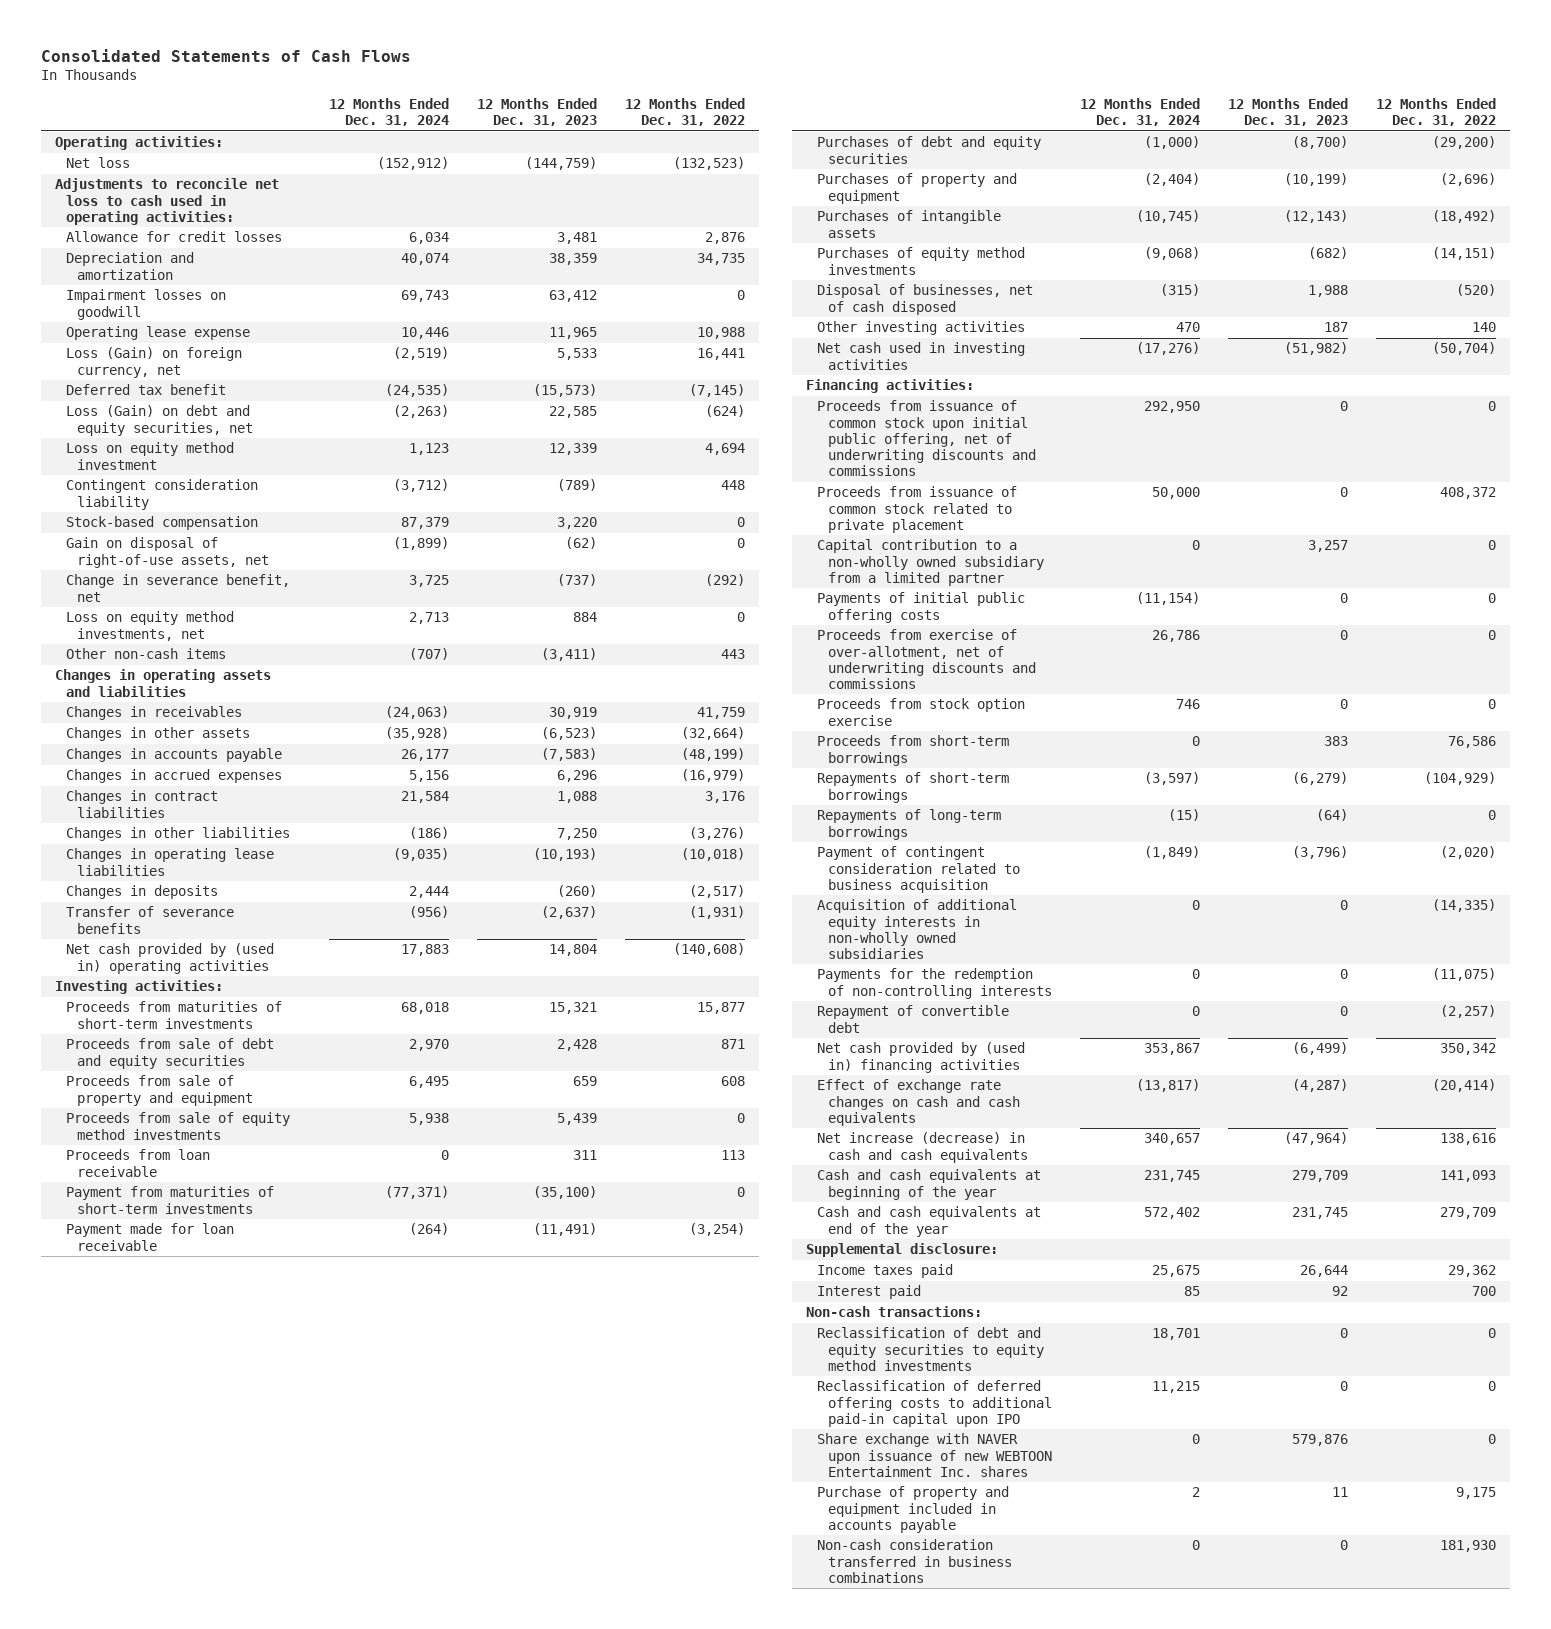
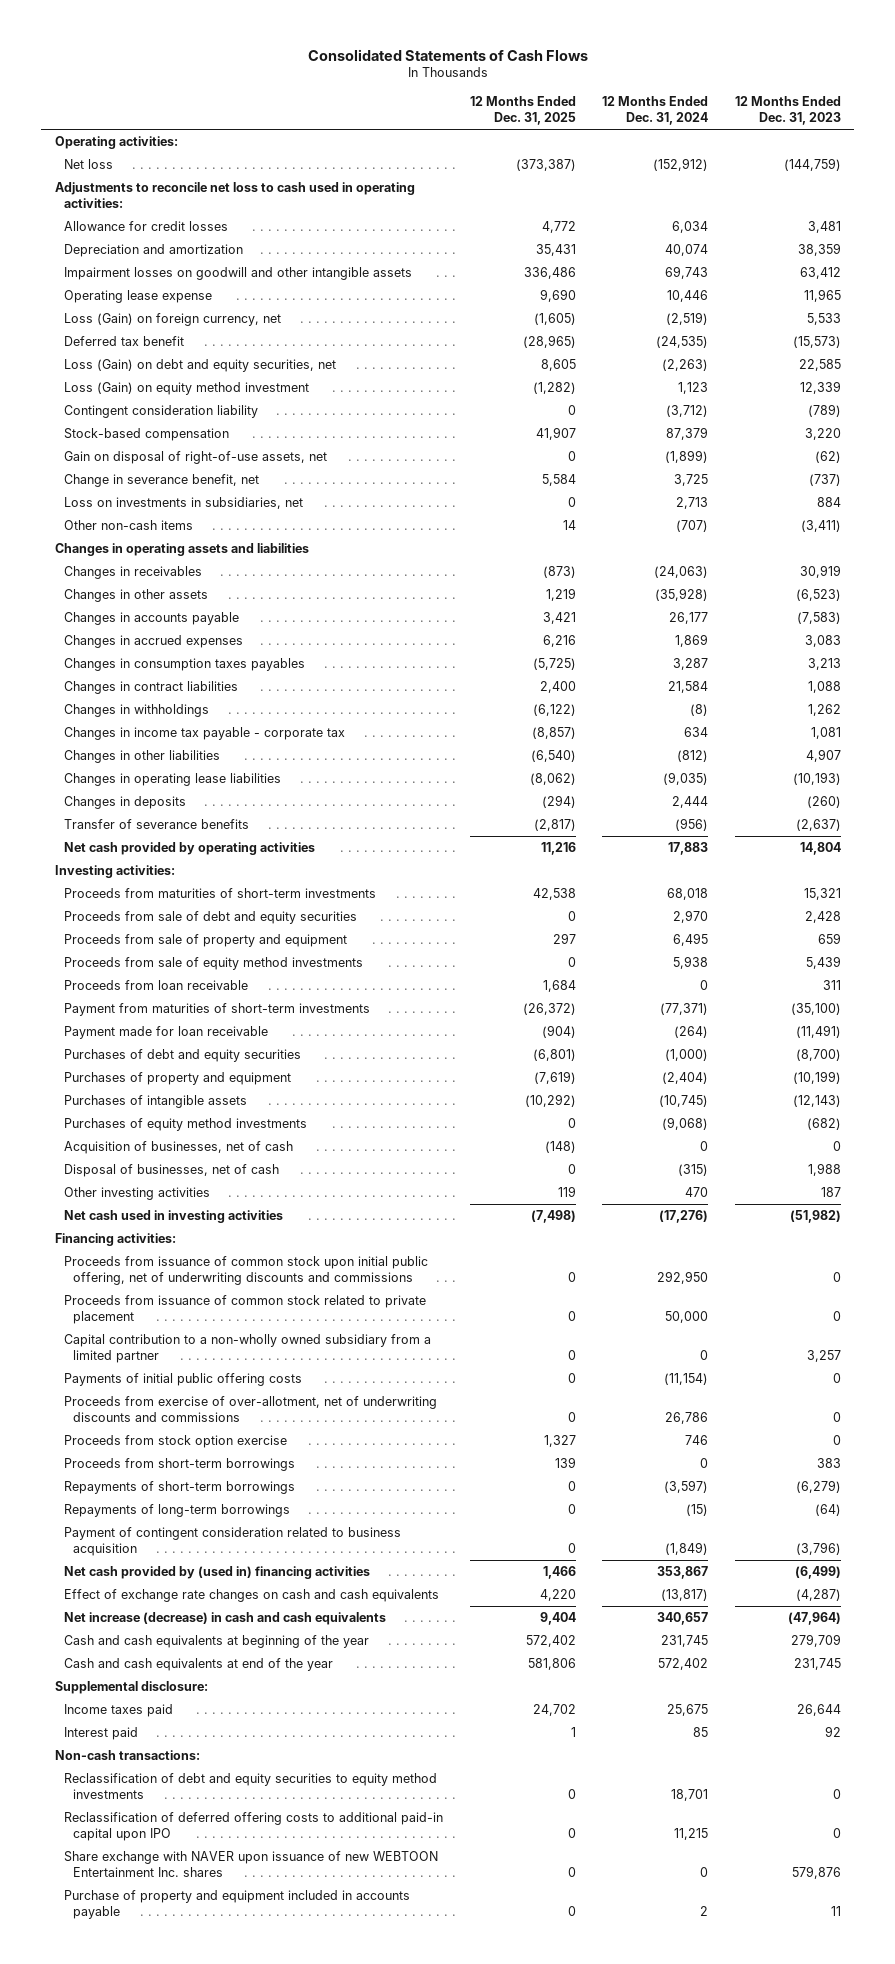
[624,97,745,127] 12 Months Ended Dec. 31, 2022 -> none
none -> [469,96,576,126] 12 Months Ended Dec. 31, 2025
[65,289,226,320] Impairment losses on goodwill -> [63,267,412,281] Impairment losses on goodwill and other intangible assets
[65,442,234,470] Loss on equity method investment -> [63,382,309,396] Loss (Gain) on equity method investment
[65,611,234,641] Loss on equity method investments, net -> [63,497,303,510] Loss on investments in subsidiaries, net
[408,770,449,783] 5,156 -> [675,634,709,648] 1,869
[556,770,597,783] 6,296 -> [804,635,841,648] 3,083
none -> [63,658,305,672] Changes in consumption taxes payables
none -> [63,704,209,718] Changes in withholdings
none -> [63,727,345,741] Changes in income tax payable - corporate tax
[408,827,449,840] (186) -> [677,750,709,763] (812)
[556,828,597,841] 7,250 -> [805,749,841,763] 4,907
[65,943,274,974] Net cash provided by (used in) operating activities -> [63,842,315,856] Net cash provided by operating activities
none -> [63,1141,293,1155] Acquisition of businesses, net of cash
[817,284,1034,315] Disposal of businesses, net of cash disposed -> [63,1164,279,1178] Disposal of businesses, net of cash
[817,899,1018,959] Acquisition of additional equity interests in non-wholly owned subsidiaries -> none
[817,968,1053,999] Payments for the redemption of non-controlling interests -> none
[817,1005,1010,1033] Repayment of convertible debt -> none
[817,1539,1013,1583] Non-cash consideration transferred in business combinations -> none

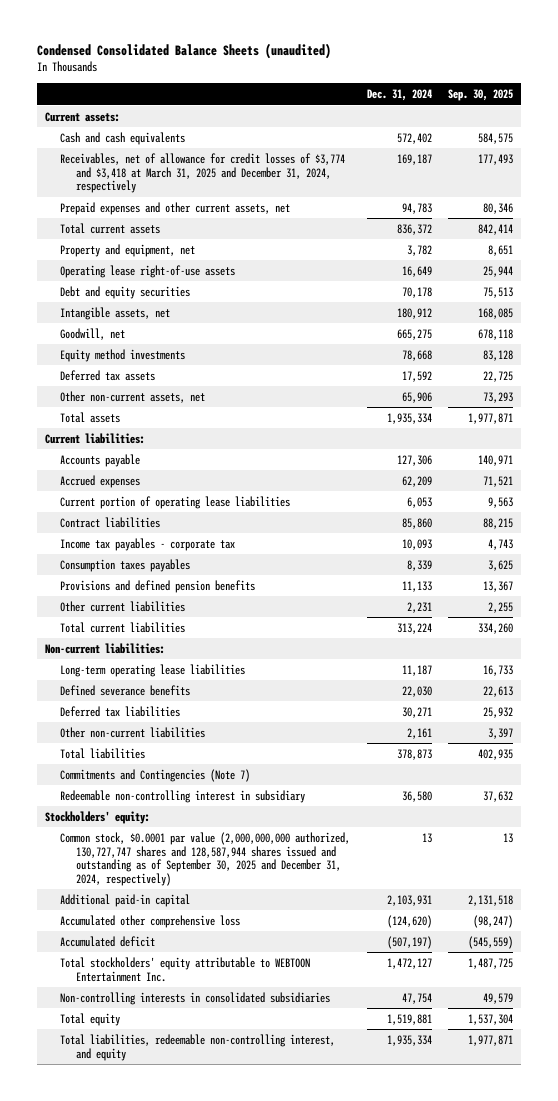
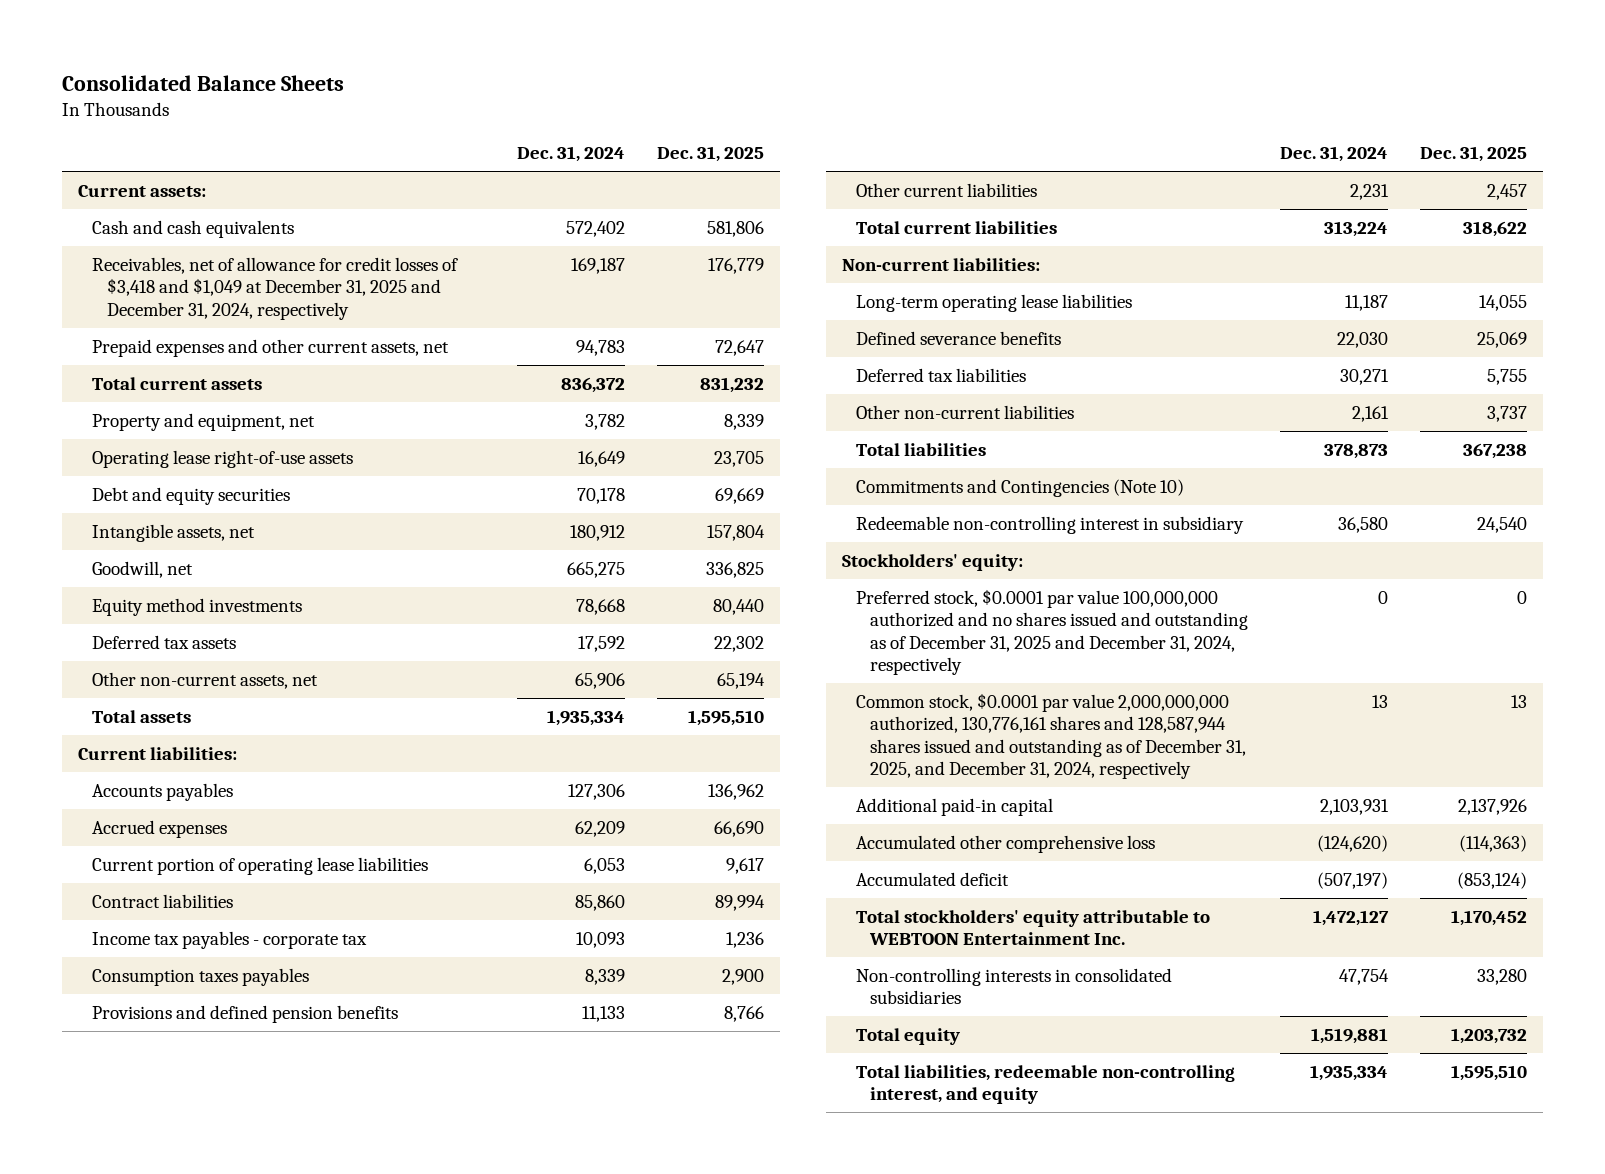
[36,43,331,60] Condensed Consolidated Balance Sheets (unaudited) -> [62,74,345,91] Consolidated Balance Sheets
[447,89,513,102] Sep. 30, 2025 -> none
none -> [656,146,764,163] Dec. 31, 2025
[60,152,346,194] Receivables, net of allowance for credit losses of $3,774 and $3,418 at March 31, 2025 and December 31, 2024, respectively -> [92,256,459,320] Receivables, net of allowance for credit losses of $3,418 and $1,049 at December 31, 2025 and December 31, 2024, respectively
[60,453,141,467] Accounts payable -> [92,782,234,801] Accounts payables
[60,768,251,782] Commitments and Contingencies (Note 7) -> [855,478,1184,497] Commitments and Contingencies (Note 10)
none -> [855,588,1249,675] Preferred stock, $0.0001 par value 100,000,000 authorized and no shares issued and outstanding as of December 31, 2025 and December 31, 2024, respectively
[60,831,351,886] Common stock, $0.0001 par value (2,000,000,000 authorized, 130,727,747 shares and 128,587,944 shares issued and outstanding as of September 30, 2025 and December 31, 2024, respectively) -> [855,692,1247,779] Common stock, $0.0001 par value 2,000,000,000 authorized, 130,776,161 shares and 128,587,944 shares issued and outstanding as of December 31, 2025, and December 31, 2024, respectively

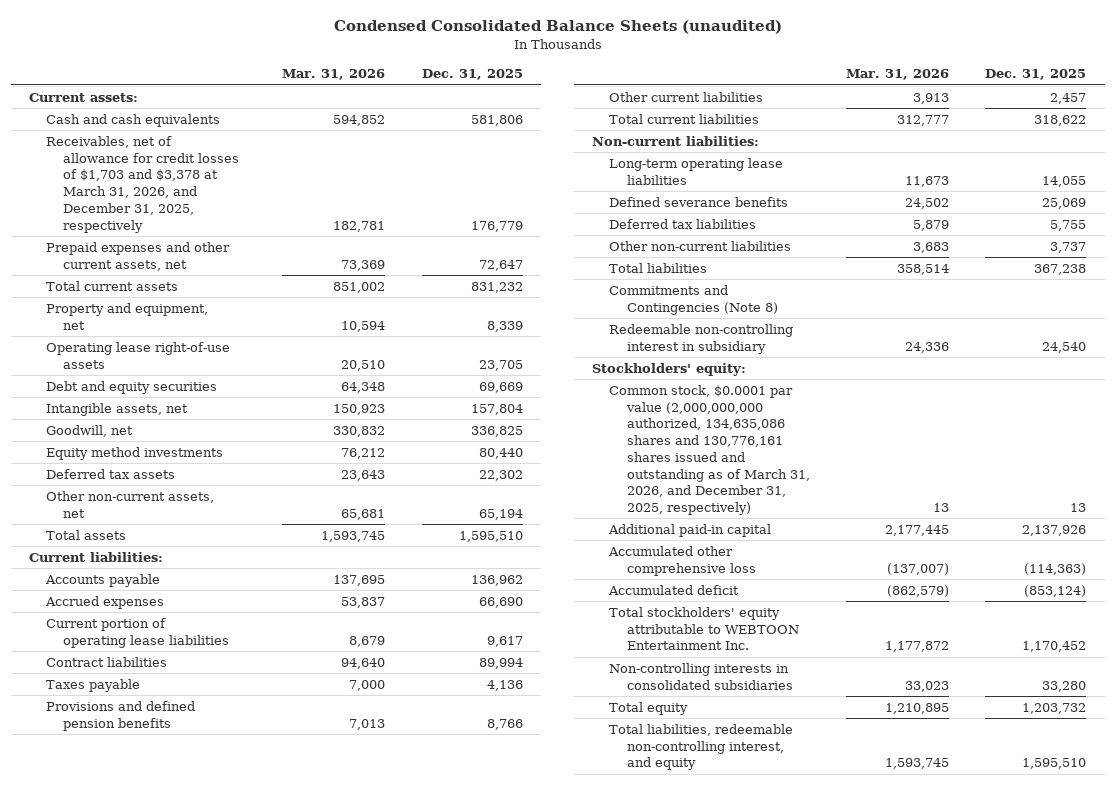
[62,74,345,91] Consolidated Balance Sheets -> [333,20,782,35] Condensed Consolidated Balance Sheets (unaudited)
[516,146,625,163] Dec. 31, 2024 -> none
none -> [282,69,386,81] Mar. 31, 2026
[92,256,459,320] Receivables, net of allowance for credit losses of $3,418 and $1,049 at December 31, 2025 and December 31, 2024, respectively -> [45,135,240,233] Receivables, net of allowance for credit losses of $1,703 and $3,378 at March 31, 2026, and December 31, 2025, respectively
[92,782,234,801] Accounts payables -> [44,573,160,587] Accounts payable
[92,930,368,949] Income tax payables - corporate tax -> none
[92,967,310,986] Consumption taxes payables -> none
none -> [45,678,140,692] Taxes payable
[855,478,1184,497] Commitments and Contingencies (Note 10) -> [609,284,778,315] Commitments and Contingencies (Note 8)
[855,588,1249,675] Preferred stock, $0.0001 par value 100,000,000 authorized and no shares issued and outstanding as of December 31, 2025 and December 31, 2024, respectively -> none
[855,692,1247,779] Common stock, $0.0001 par value 2,000,000,000 authorized, 130,776,161 shares and 128,587,944 shares issued and outstanding as of December 31, 2025, and December 31, 2024, respectively -> [609,384,810,516] Common stock, $0.0001 par value (2,000,000,000 authorized, 134,635,086 shares and 130,776,161 shares issued and outstanding as of March 31, 2026, and December 31, 2025, respectively)

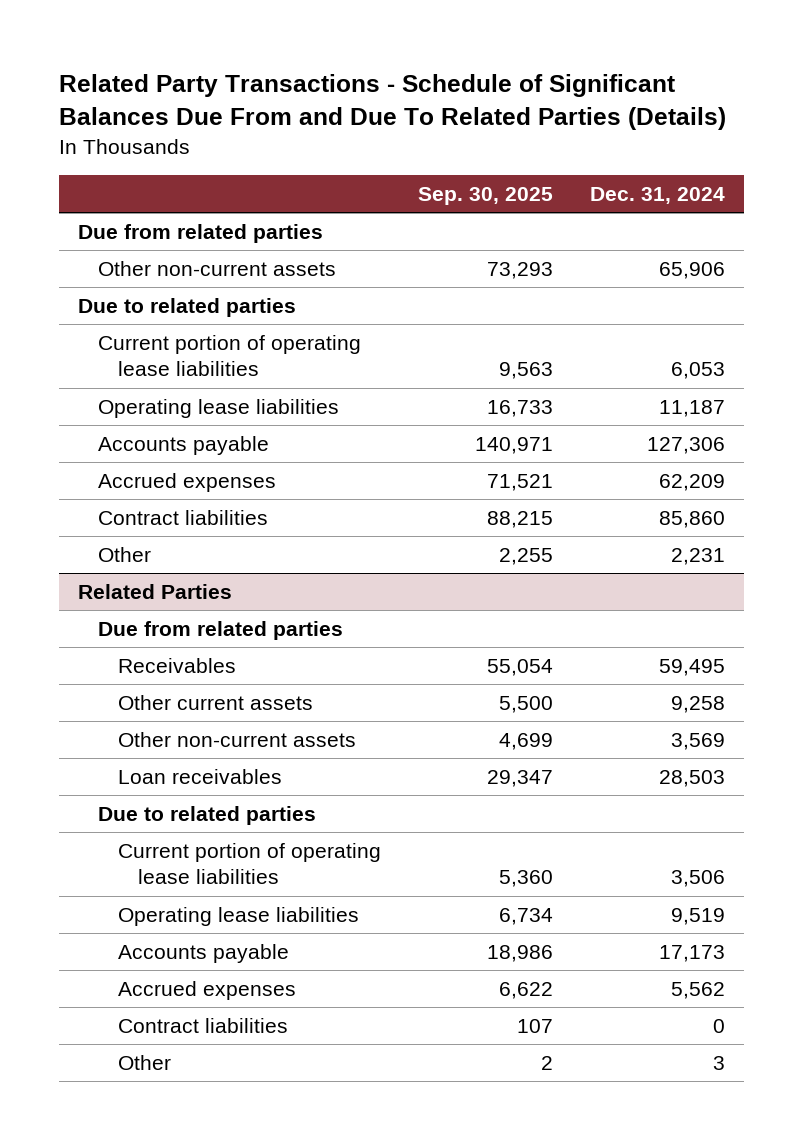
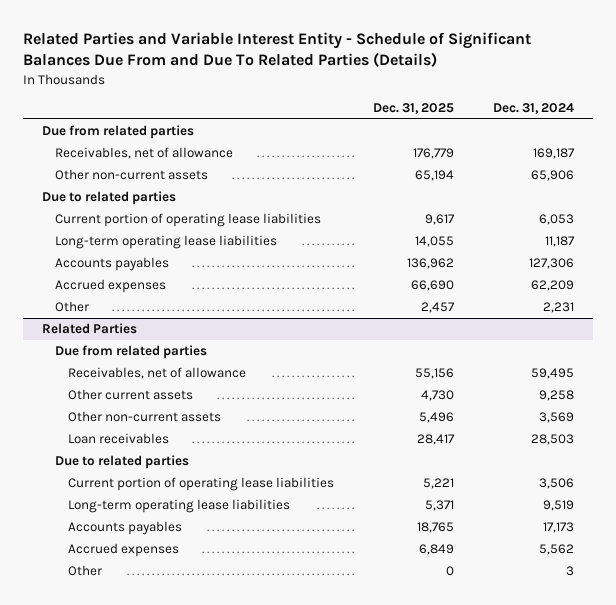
[59,74,727,131] Related Party Transactions - Schedule of Significant Balances Due From and Due To Related Parties (Details) -> [22,31,531,68] Related Parties and Variable Interest Entity - Schedule of Significant Balances Due From and Due To Related Parties (Details)
[418,187,554,206] Sep. 30, 2025 -> none
none -> [372,103,454,115] Dec. 31, 2025
none -> [55,147,234,160] Receivables, net of allowance
[97,398,339,418] Operating lease liabilities -> [55,235,278,250] Long-term operating lease liabilities
[97,435,269,455] Accounts payable -> [55,257,170,272] Accounts payables
[97,509,268,525] Contract liabilities -> none
[117,657,236,673] Receivables -> [68,367,247,380] Receivables, net of allowance
[117,906,359,926] Operating lease liabilities -> [68,499,291,514] Long-term operating lease liabilities
[117,943,289,963] Accounts payable -> [68,521,183,536] Accounts payables
[117,1017,288,1033] Contract liabilities -> none

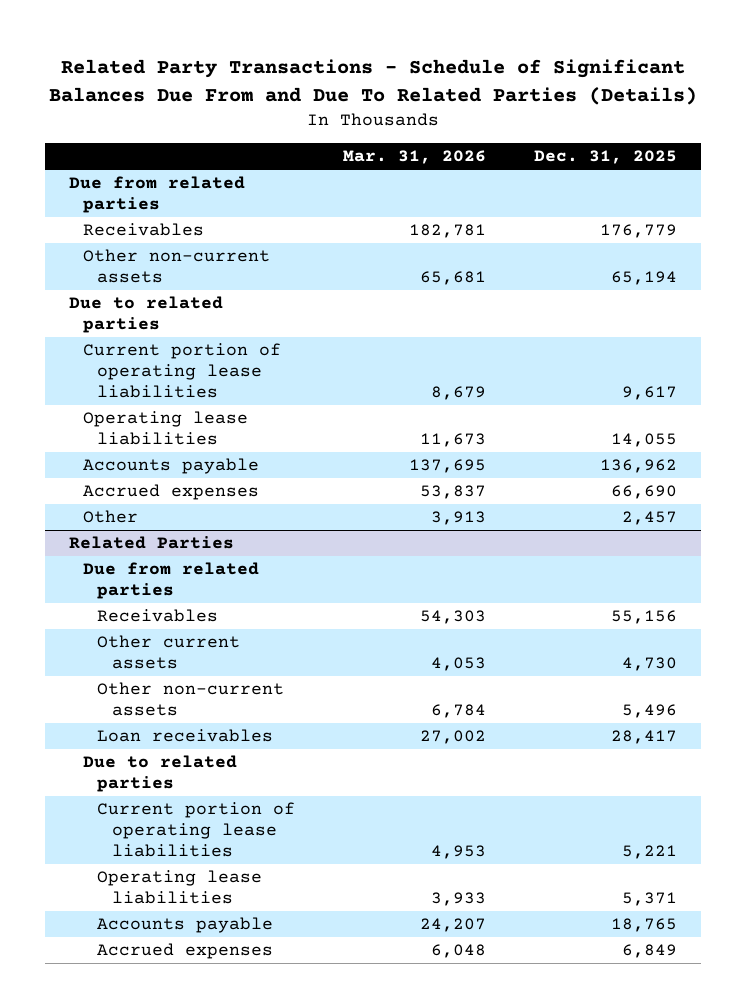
[22,31,531,68] Related Parties and Variable Interest Entity - Schedule of Significant Balances Due From and Due To Related Parties (Details) -> [49,58,698,105] Related Party Transactions - Schedule of Significant Balances Due From and Due To Related Parties (Details)
[492,103,574,115] Dec. 31, 2024 -> none
none -> [343,150,487,165] Mar. 31, 2026
[55,147,234,160] Receivables, net of allowance -> [83,223,205,237] Receivables
[55,235,278,250] Long-term operating lease liabilities -> [83,411,249,446] Operating lease liabilities
[55,257,170,272] Accounts payables -> [83,458,260,475] Accounts payable
[68,367,247,380] Receivables, net of allowance -> [97,609,219,623] Receivables
[68,499,291,514] Long-term operating lease liabilities -> [97,870,263,905] Operating lease liabilities
[68,521,183,536] Accounts payables -> [97,917,274,934] Accounts payable
[68,565,103,577] Other -> none

